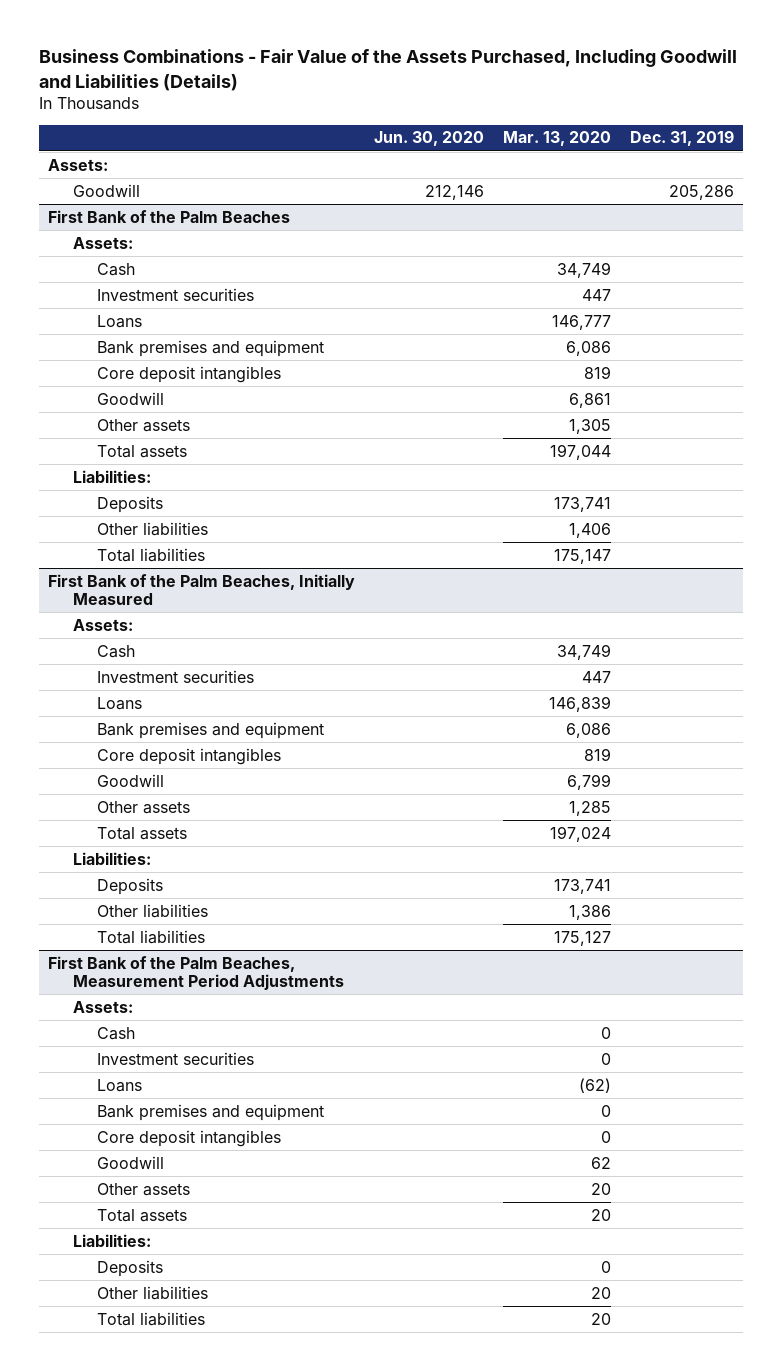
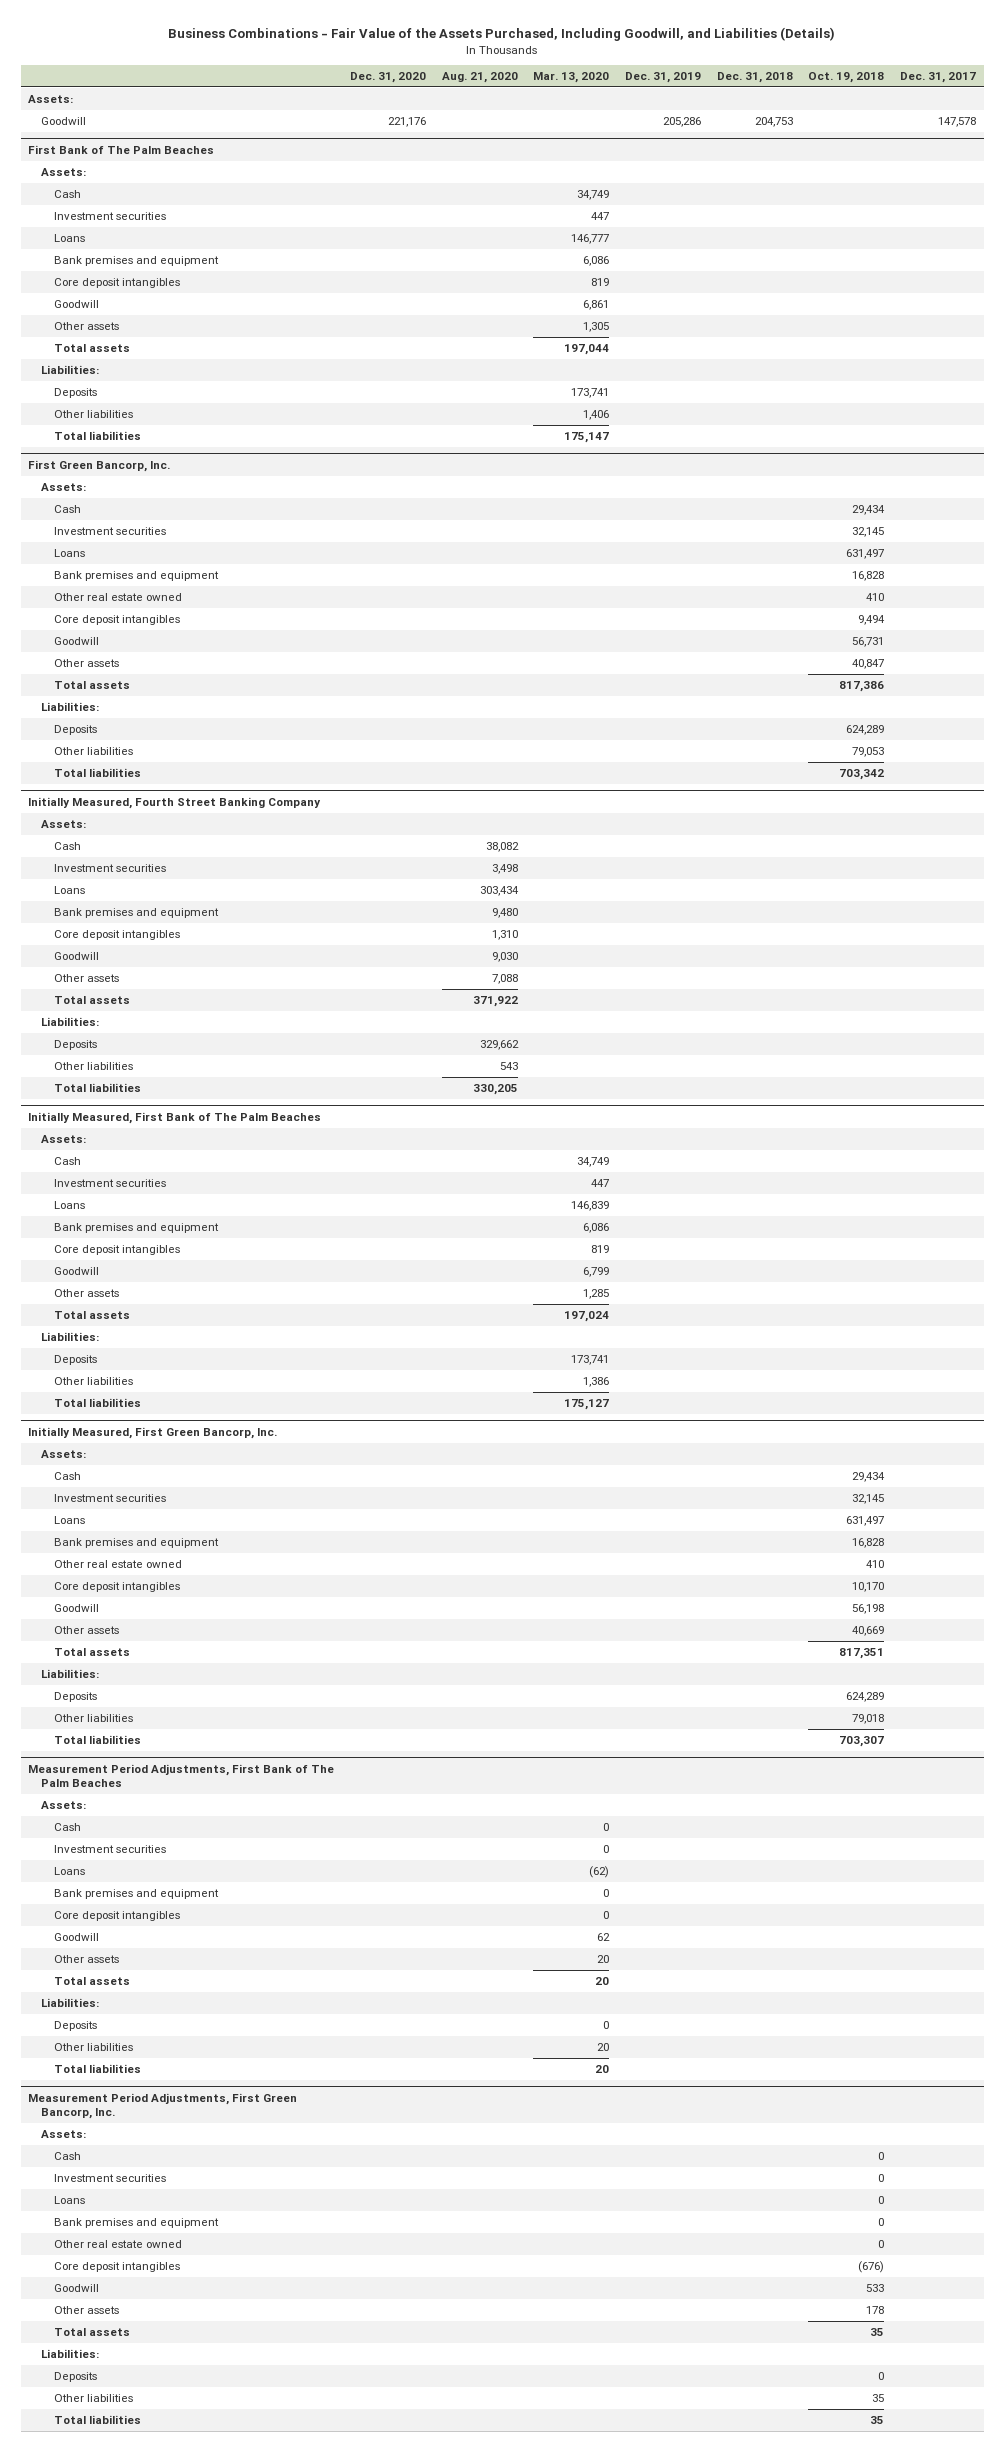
[38,49,737,91] Business Combinations - Fair Value of the Assets Purchased, Including Goodwill and Liabilities (Details) -> [168,27,836,42] Business Combinations - Fair Value of the Assets Purchased, Including Goodwill, and Liabilities (Details)
[373,131,484,147] Jun. 30, 2020 -> none
none -> [350,71,427,83] Dec. 31, 2020
none -> [441,71,518,83] Aug. 21, 2020
none -> [716,71,793,83] Dec. 31, 2018
none -> [808,71,885,83] Oct. 19, 2018
none -> [900,71,977,83] Dec. 31, 2017
[47,209,290,223] First Bank of the Palm Beaches -> [28,144,215,154] First Bank of The Palm Beaches
none -> [28,459,171,472] First Green Bancorp, Inc.
none -> [41,482,87,491] Assets:
none -> [53,504,81,513] Cash
none -> [53,526,166,535] Investment securities
none -> [53,548,85,557] Loans
none -> [53,570,219,581] Bank premises and equipment
none -> [53,592,182,601] Other real estate owned
none -> [53,614,180,625] Core deposit intangibles
none -> [53,636,99,645] Goodwill
none -> [53,658,119,667] Other assets
none -> [53,680,130,689] Total assets
none -> [41,701,100,711] Liabilities:
none -> [53,724,97,735] Deposits
none -> [53,746,133,755] Other liabilities
none -> [53,767,141,777] Total liabilities
none -> [28,796,322,809] Initially Measured, Fourth Street Banking Company
none -> [41,819,87,828] Assets:
none -> [53,841,81,850] Cash
none -> [53,863,166,872] Investment securities
none -> [53,885,85,894] Loans
none -> [53,907,219,918] Bank premises and equipment
none -> [53,929,180,940] Core deposit intangibles
none -> [53,951,99,960] Goodwill
none -> [53,973,119,982] Other assets
none -> [53,995,130,1004] Total assets
none -> [41,1016,100,1026] Liabilities:
none -> [53,1039,97,1050] Deposits
none -> [53,1061,133,1070] Other liabilities
none -> [53,1082,141,1092] Total liabilities
[47,573,355,606] First Bank of the Palm Beaches, Initially Measured -> [28,1111,322,1124] Initially Measured, First Bank of The Palm Beaches
none -> [28,1426,278,1439] Initially Measured, First Green Bancorp, Inc.
none -> [41,1449,87,1458] Assets:
none -> [53,1471,81,1480] Cash
none -> [53,1493,166,1502] Investment securities
none -> [53,1515,85,1524] Loans
none -> [53,1537,219,1548] Bank premises and equipment
none -> [53,1559,182,1568] Other real estate owned
none -> [53,1581,180,1592] Core deposit intangibles
none -> [53,1603,99,1612] Goodwill
none -> [53,1625,119,1634] Other assets
none -> [53,1647,130,1656] Total assets
none -> [41,1668,100,1678] Liabilities:
none -> [53,1691,97,1702] Deposits
none -> [53,1713,133,1722] Other liabilities
none -> [53,1734,141,1744] Total liabilities
[47,955,344,991] First Bank of the Palm Beaches, Measurement Period Adjustments -> [28,1763,335,1787] Measurement Period Adjustments, First Bank of The Palm Beaches
none -> [28,2092,298,2119] Measurement Period Adjustments, First Green Bancorp, Inc.
none -> [41,2129,87,2138] Assets:
none -> [53,2151,81,2160] Cash
none -> [53,2173,166,2182] Investment securities
none -> [53,2195,85,2204] Loans
none -> [53,2217,219,2228] Bank premises and equipment
none -> [53,2239,182,2248] Other real estate owned
none -> [53,2261,180,2272] Core deposit intangibles
none -> [53,2283,99,2292] Goodwill
none -> [53,2305,119,2314] Other assets
none -> [53,2327,130,2336] Total assets
none -> [41,2348,100,2358] Liabilities:
none -> [53,2371,97,2382] Deposits
none -> [53,2393,133,2402] Other liabilities
none -> [53,2414,141,2424] Total liabilities

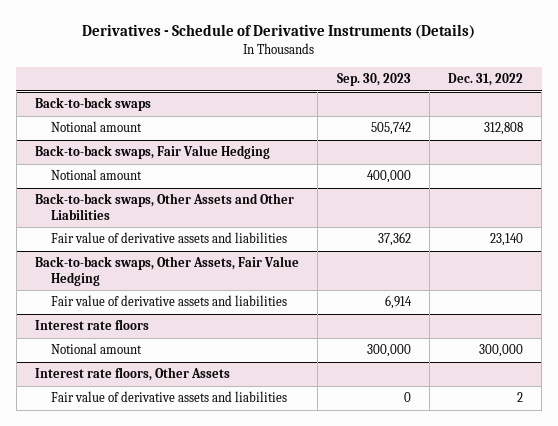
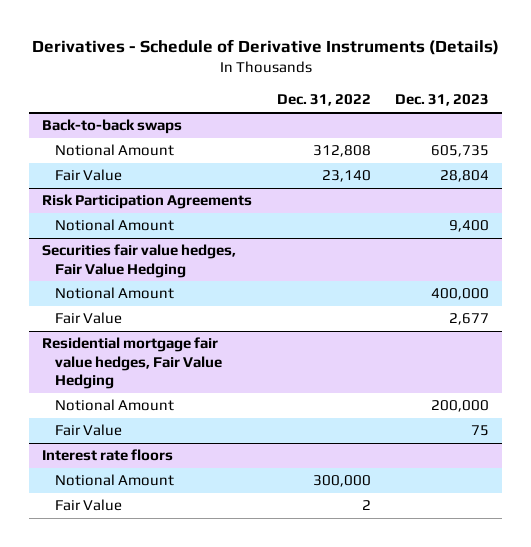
[336,73,411,87] Sep. 30, 2023 -> none
none -> [395,94,490,107] Dec. 31, 2023
[35,145,271,160] Back-to-back swaps, Fair Value Hedging -> none
[51,169,143,181] Notional amount -> none
[35,193,295,220] Back-to-back swaps, Other Assets and Other Liabilities -> none
[51,232,288,244] Fair value of derivative assets and liabilities -> none
[35,256,300,286] Back-to-back swaps, Other Assets, Fair Value Hedging -> none
[51,295,288,307] Fair value of derivative assets and liabilities -> none
[51,121,143,133] Notional amount -> [55,144,175,157] Notional Amount
none -> [55,169,123,182] Fair Value
none -> [41,194,252,210] Risk Participation Agreements
none -> [55,219,175,232] Notional Amount
none -> [41,244,236,278] Securities fair value hedges, Fair Value Hedging
none -> [55,287,175,300] Notional Amount
none -> [55,312,123,325] Fair Value
none -> [41,337,223,390] Residential mortgage fair value hedges, Fair Value Hedging
none -> [55,399,175,412] Notional Amount
none -> [55,424,123,437] Fair Value
[35,367,231,382] Interest rate floors, Other Assets -> none
[51,391,288,403] Fair value of derivative assets and liabilities -> none
[51,343,143,355] Notional amount -> [55,474,175,487] Notional Amount
none -> [55,499,123,512] Fair Value

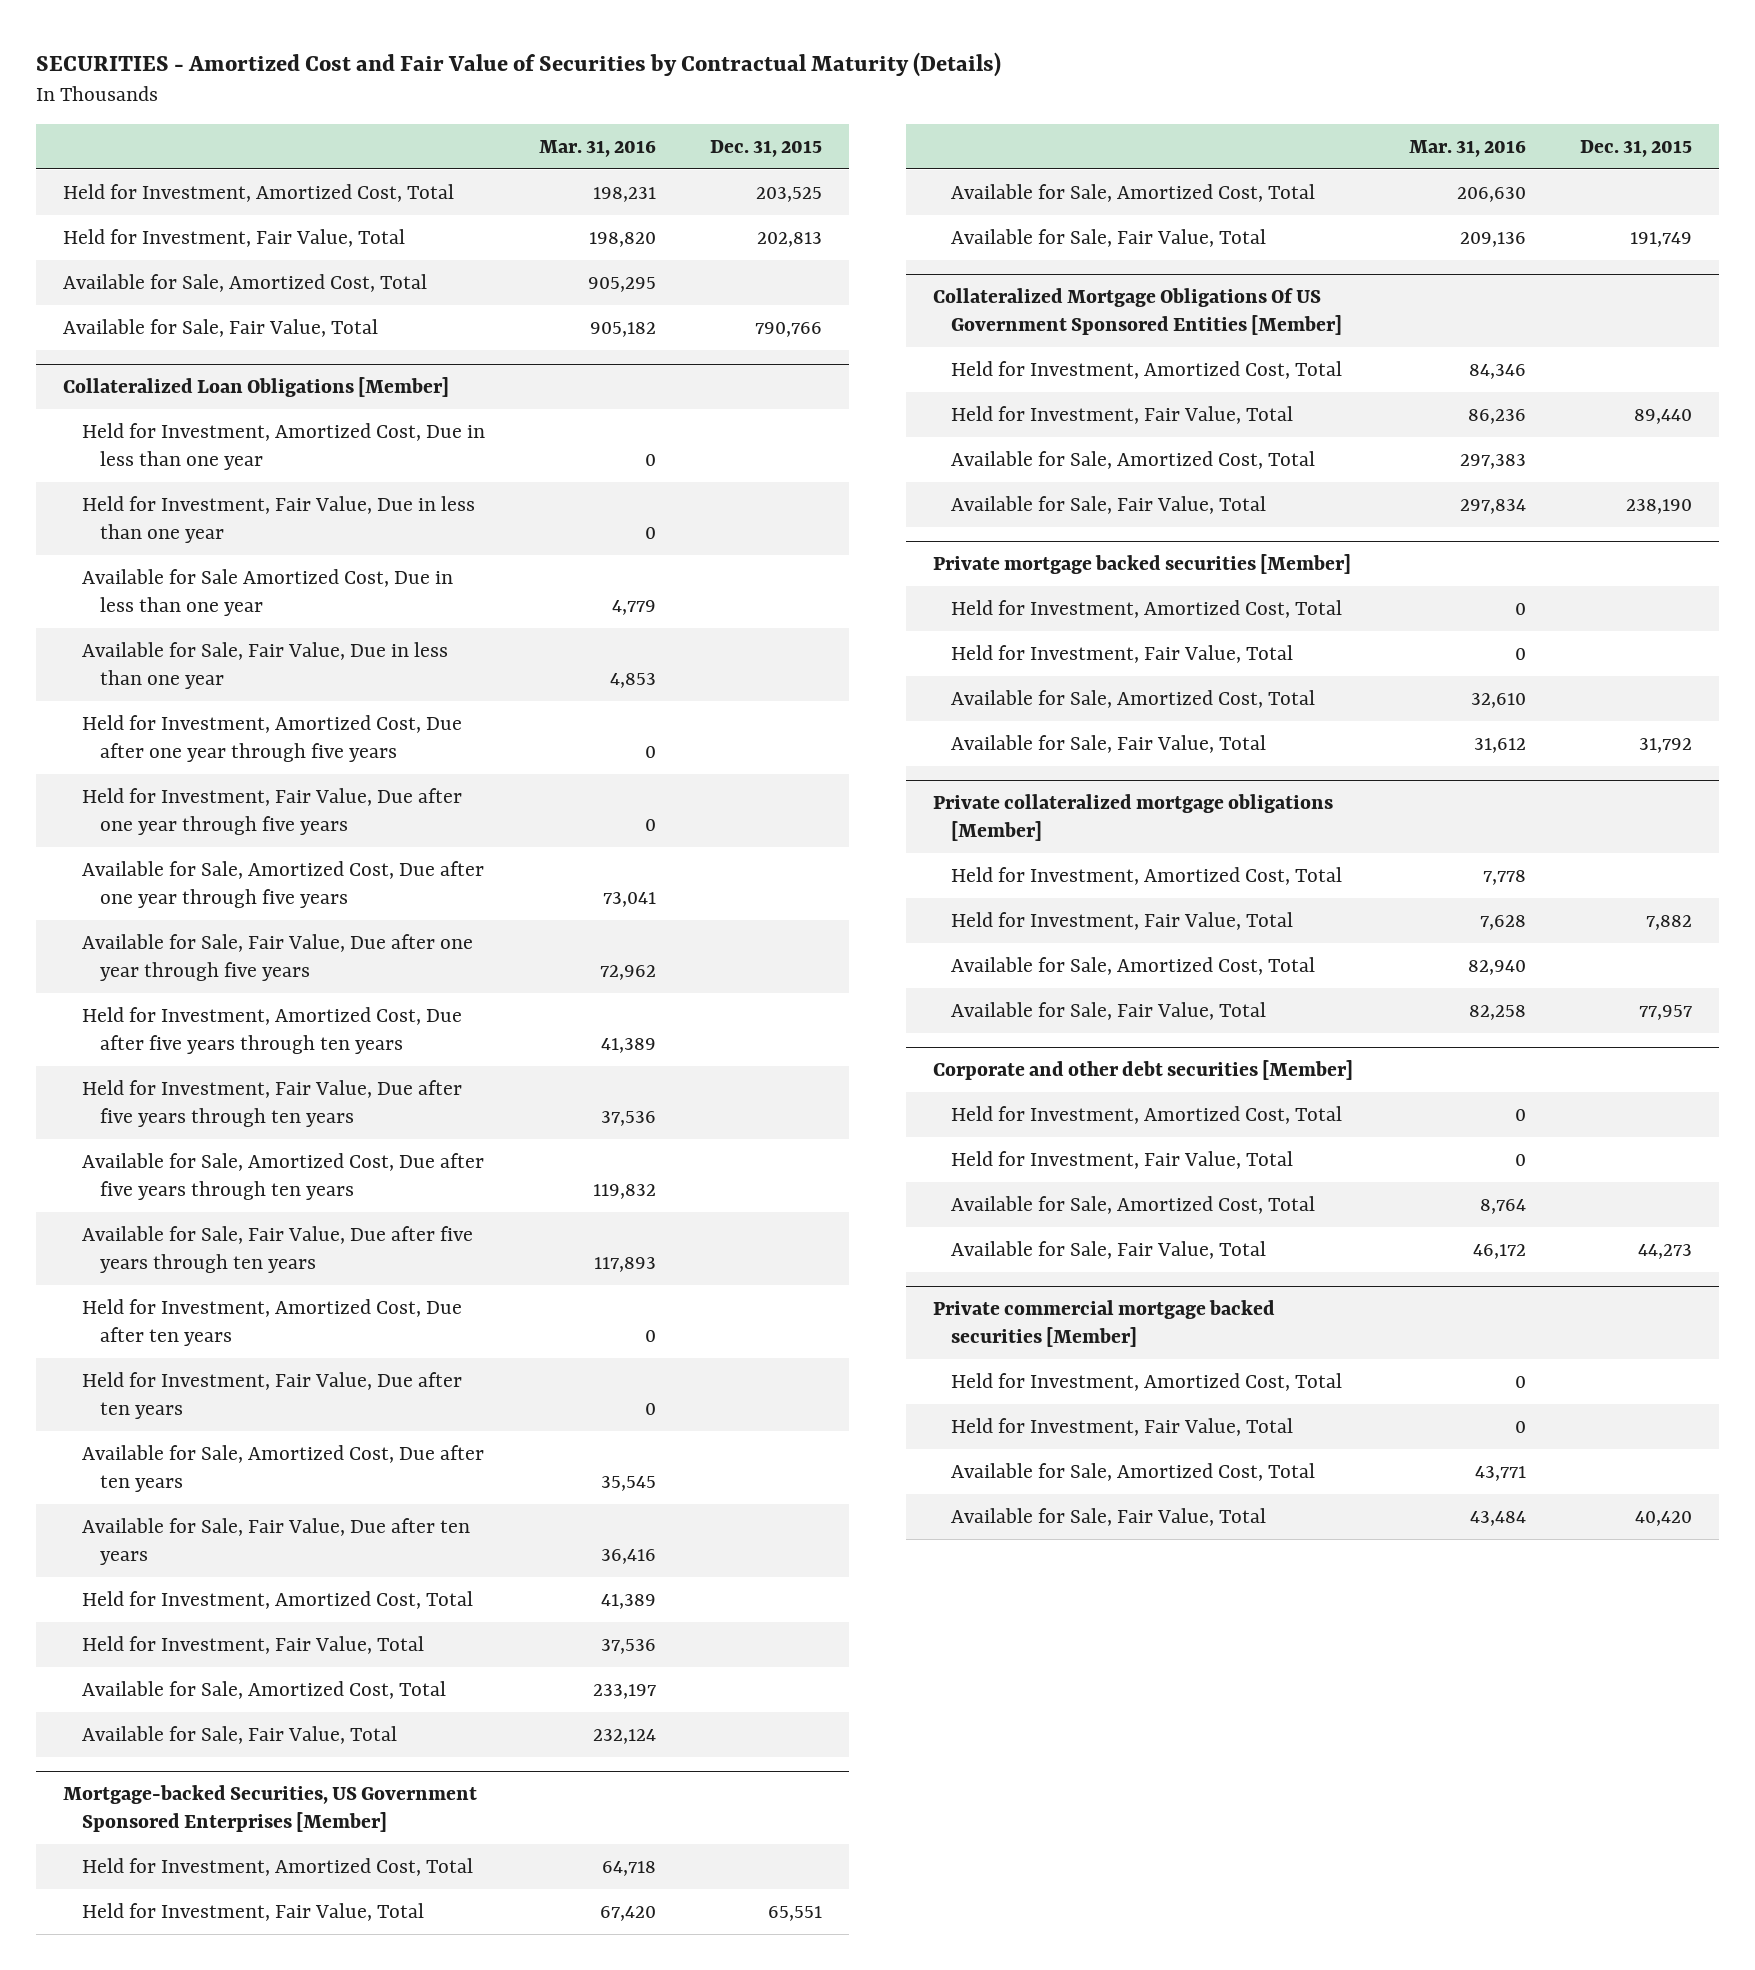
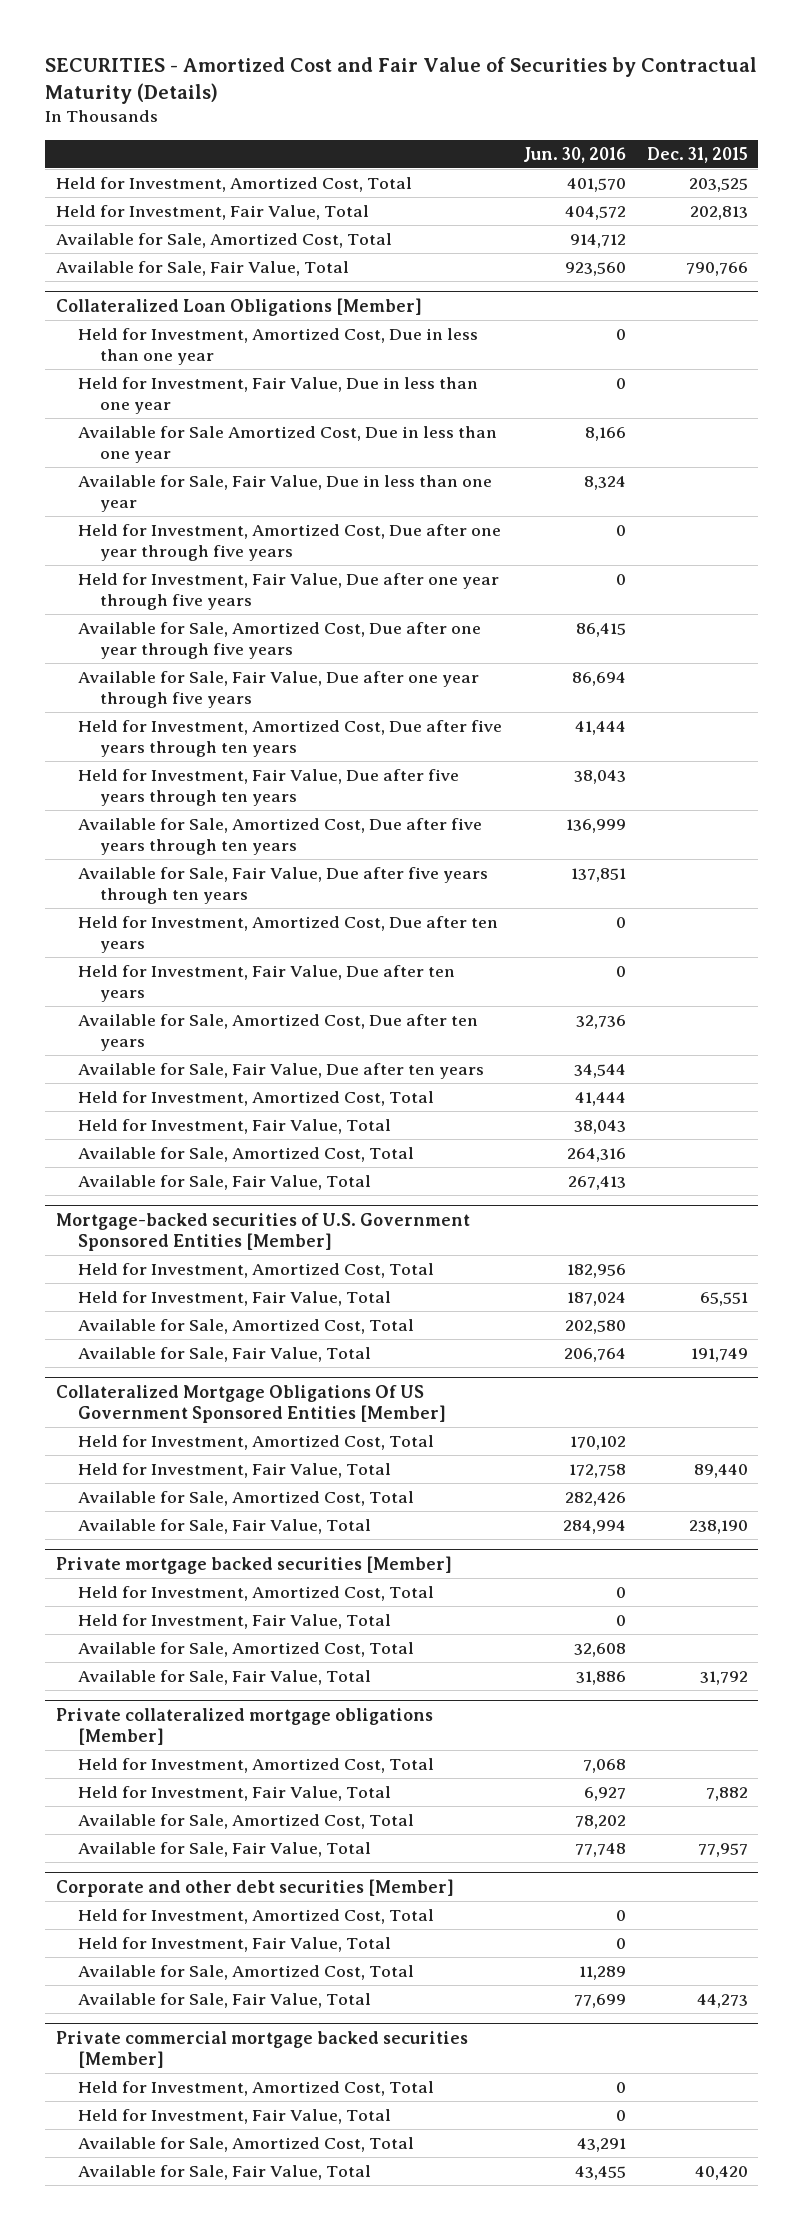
[538,139,656,157] Mar. 31, 2016 -> none
none -> [522,146,626,163] Jun. 30, 2016
[63,1784,478,1833] Mortgage-backed Securities, US Government Sponsored Enterprises [Member] -> [55,1212,470,1251] Mortgage-backed securities of U.S. Government Sponsored Entities [Member]

